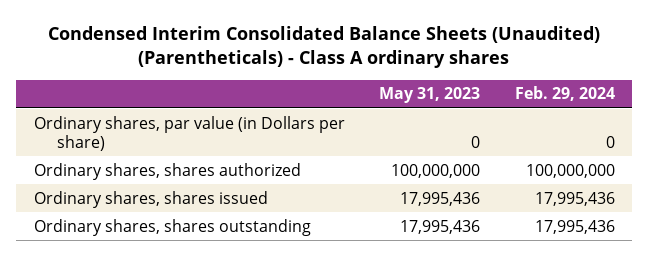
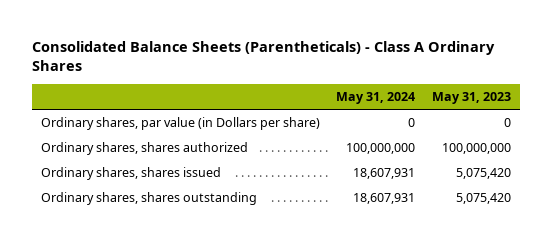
[48,26,601,69] Condensed Interim Consolidated Balance Sheets (Unaudited) (Parentheticals) - Class A ordinary shares -> [32,40,496,72] Consolidated Balance Sheets (Parentheticals) - Class A Ordinary Shares
[515,86,616,102] Feb. 29, 2024 -> none
none -> [336,92,416,105] May 31, 2024
[400,191,481,206] 17,995,436 -> [456,168,512,180] 5,075,420
[400,219,481,234] 17,995,436 -> [456,193,512,205] 5,075,420

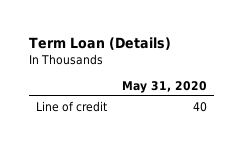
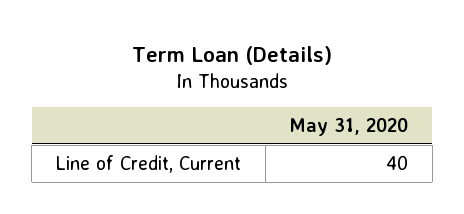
[36,101,108,113] Line of credit -> [55,154,242,173] Line of Credit, Current

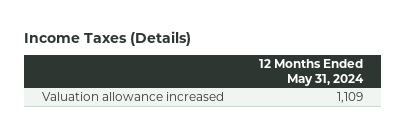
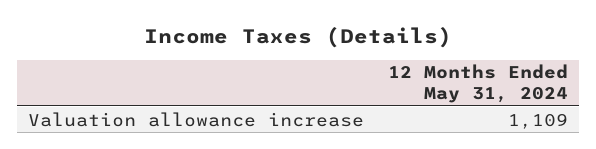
[41,92,224,102] Valuation allowance increased -> [28,111,365,127] Valuation allowance increase

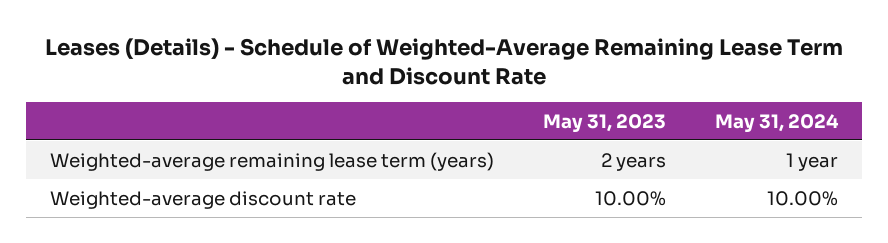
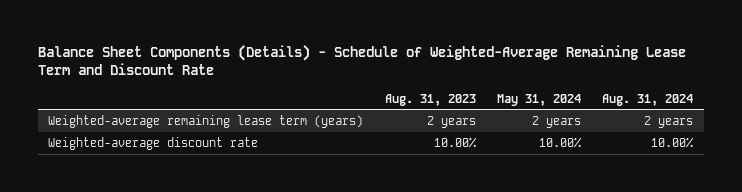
[45,37,844,85] Leases (Details) - Schedule of Weighted-Average Remaining Lease Term and Discount Rate -> [37,44,686,76] Balance Sheet Components (Details) - Schedule of Weighted-Average Remaining Lease Term and Discount Rate
[543,113,667,133] May 31, 2023 -> none
none -> [384,93,476,106] Aug. 31, 2023
none -> [602,93,694,106] Aug. 31, 2024
[785,152,838,171] 1 year -> [531,116,581,129] 2 years

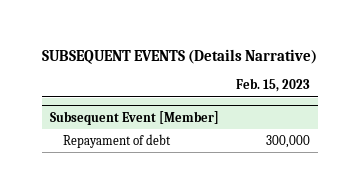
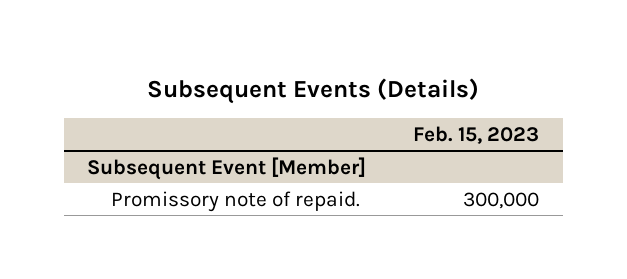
[41,48,317,64] SUBSEQUENT EVENTS (Details Narrative) -> [147,77,480,104] Subsequent Events (Details)
[63,133,172,148] Repayament of debt -> [111,190,361,212] Promissory note of repaid.

